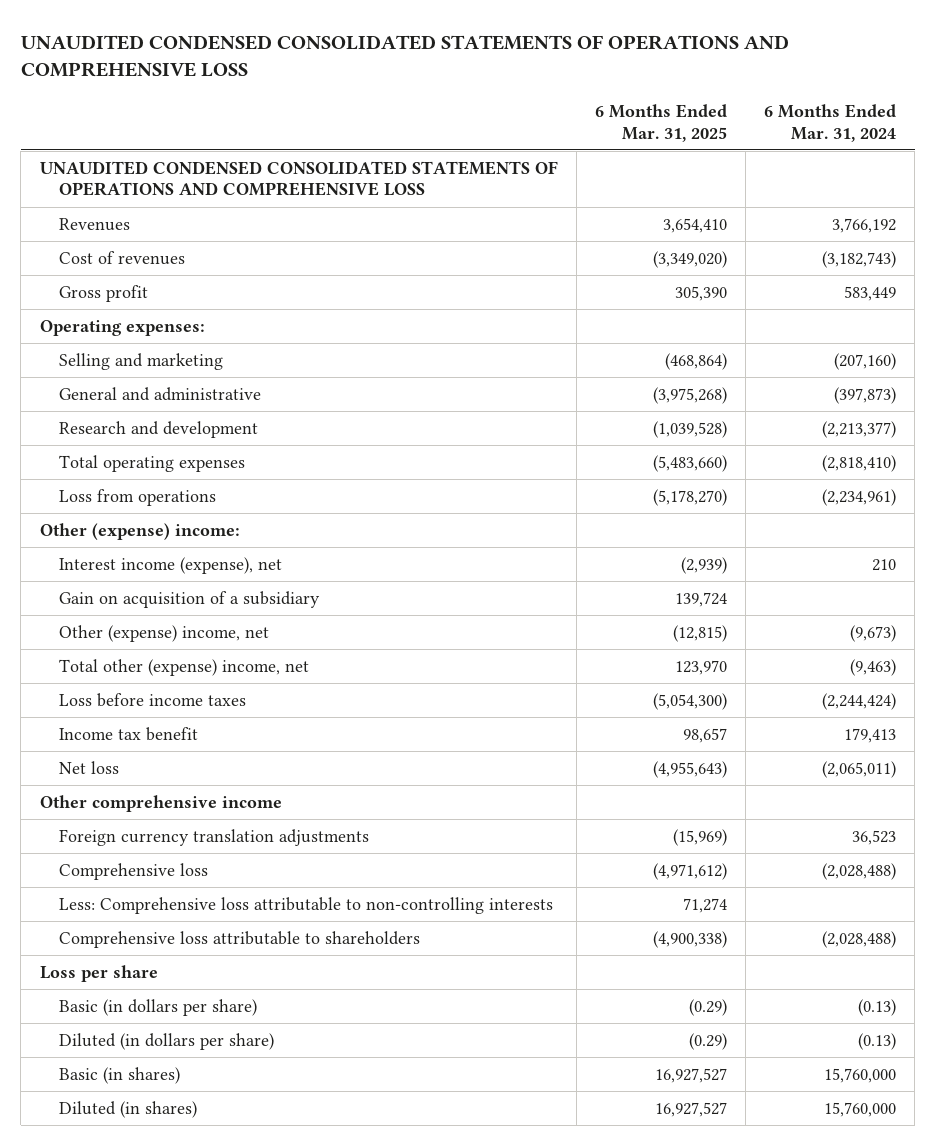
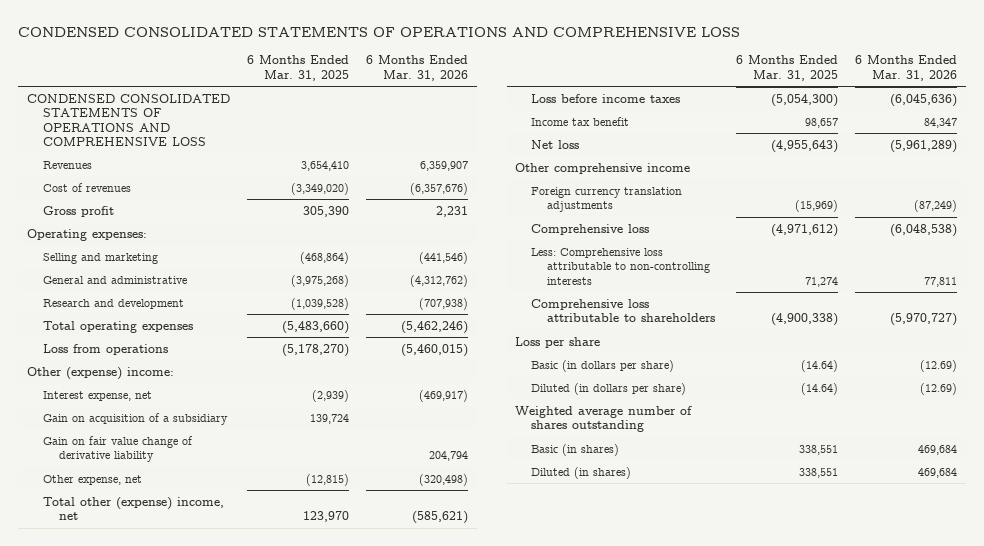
[20,34,789,78] UNAUDITED CONDENSED CONSOLIDATED STATEMENTS OF OPERATIONS AND COMPREHENSIVE LOSS -> [17,26,740,37] CONDENSED CONSOLIDATED STATEMENTS OF OPERATIONS AND COMPREHENSIVE LOSS
[764,104,897,142] 6 Months Ended Mar. 31, 2024 -> none
none -> [366,55,469,81] 6 Months Ended Mar. 31, 2026
[39,160,558,197] UNAUDITED CONDENSED CONSOLIDATED STATEMENTS OF OPERATIONS AND COMPREHENSIVE LOSS -> [26,93,230,146] CONDENSED CONSOLIDATED STATEMENTS OF OPERATIONS AND COMPREHENSIVE LOSS
[59,556,283,574] Interest income (expense), net -> [42,390,152,401] Interest expense, net
none -> [42,435,193,463] Gain on fair value change of derivative liability
[59,624,270,642] Other (expense) income, net -> [42,474,142,485] Other expense, net
[688,998,727,1016] (0.29) -> [800,359,838,372] (14.64)
[688,1032,727,1050] (0.29) -> [800,382,838,395] (14.64)
none -> [515,405,693,433] Weighted average number of shares outstanding
[654,1067,727,1083] 16,927,527 -> [798,444,838,455] 338,551
[654,1101,727,1117] 16,927,527 -> [798,467,838,478] 338,551

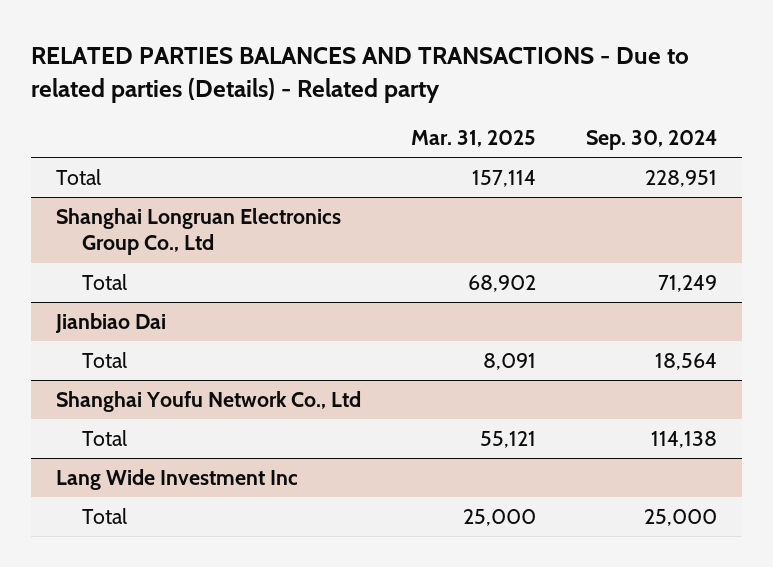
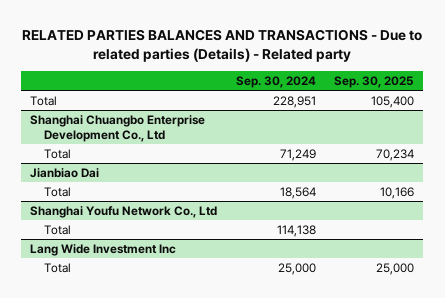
[410,130,536,148] Mar. 31, 2025 -> none
none -> [334,76,415,89] Sep. 30, 2025
[55,207,341,256] Shanghai Longruan Electronics Group Co., Ltd -> [30,114,206,143] Shanghai Chuangbo Enterprise Development Co., Ltd

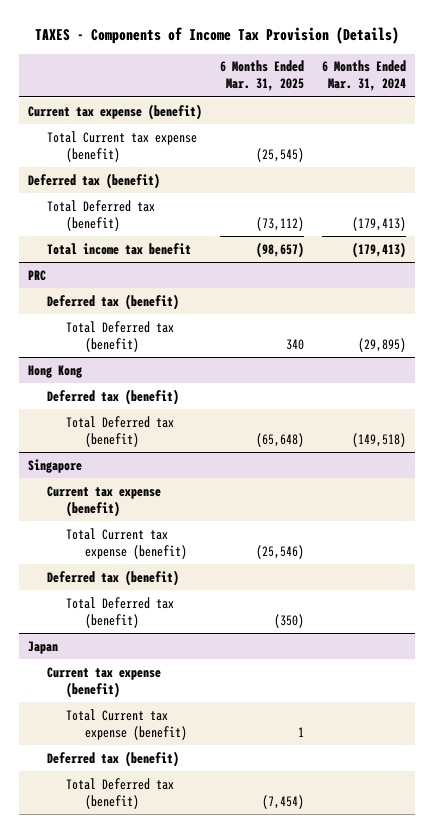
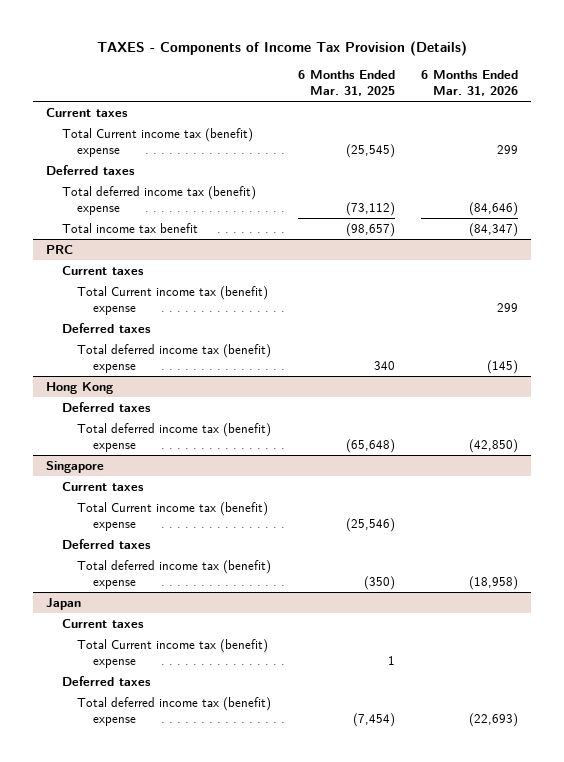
[321,60,406,92] 6 Months Ended Mar. 31, 2024 -> none
none -> [421,70,519,96] 6 Months Ended Mar. 31, 2026
[27,103,202,120] Current tax expense (benefit) -> [46,107,129,117] Current taxes
[46,130,197,162] Total Current tax expense (benefit) -> [61,127,253,157] Total Current income tax (benefit) expense
[27,172,160,189] Deferred tax (benefit) -> [46,164,136,175] Deferred taxes
[46,199,155,231] Total Deferred tax (benefit) -> [61,185,256,215] Total deferred income tax (benefit) expense
none -> [61,265,144,275] Current taxes
none -> [77,285,269,315] Total Current income tax (benefit) expense
[46,293,179,310] Deferred tax (benefit) -> [61,322,151,333] Deferred taxes
[65,320,174,352] Total Deferred tax (benefit) -> [77,343,272,373] Total deferred income tax (benefit) expense
[46,388,179,405] Deferred tax (benefit) -> [61,401,151,412] Deferred taxes
[65,415,174,447] Total Deferred tax (benefit) -> [77,422,272,452] Total deferred income tax (benefit) expense
[46,485,161,517] Current tax expense (benefit) -> [61,481,144,491] Current taxes
[65,527,188,559] Total Current tax expense (benefit) -> [77,501,269,531] Total Current income tax (benefit) expense
[46,569,179,586] Deferred tax (benefit) -> [61,538,151,549] Deferred taxes
[65,596,174,628] Total Deferred tax (benefit) -> [77,559,272,589] Total deferred income tax (benefit) expense
[46,666,161,698] Current tax expense (benefit) -> [61,618,144,628] Current taxes
[65,708,188,740] Total Current tax expense (benefit) -> [77,638,269,668] Total Current income tax (benefit) expense
[46,750,179,767] Deferred tax (benefit) -> [61,675,151,686] Deferred taxes
[65,777,174,809] Total Deferred tax (benefit) -> [77,696,272,726] Total deferred income tax (benefit) expense

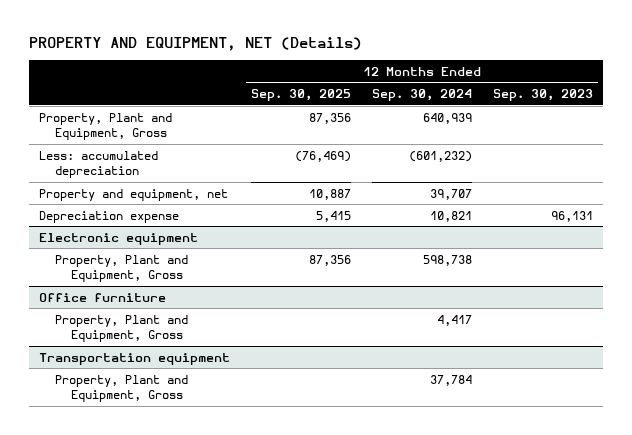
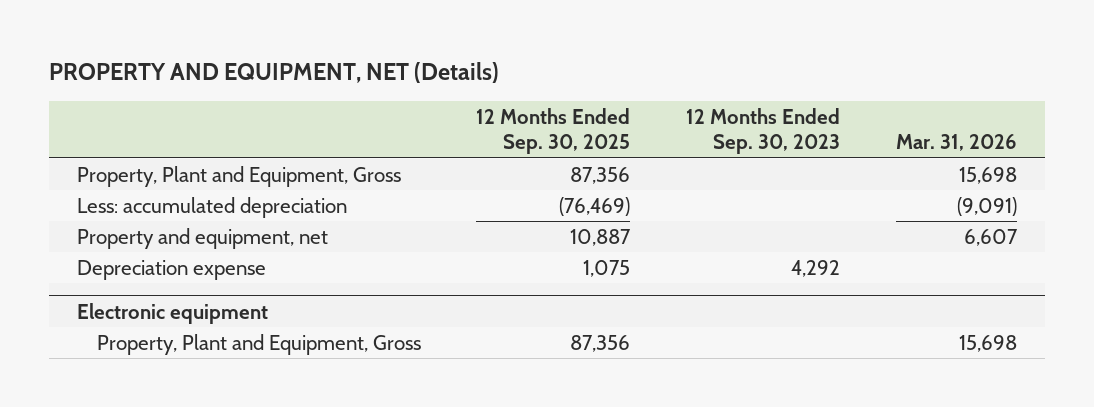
[371,89,472,102] Sep. 30, 2024 -> none
none -> [896,134,1018,152] Mar. 31, 2026
[316,210,352,222] 5,415 -> [583,259,631,277] 1,075
[550,210,593,222] 96,131 -> [791,259,841,277] 4,292
[39,292,167,302] Office furniture -> none
[54,314,188,342] Property, Plant and Equipment, Gross -> none
[39,352,231,365] Transportation equipment -> none
[54,374,188,402] Property, Plant and Equipment, Gross -> none

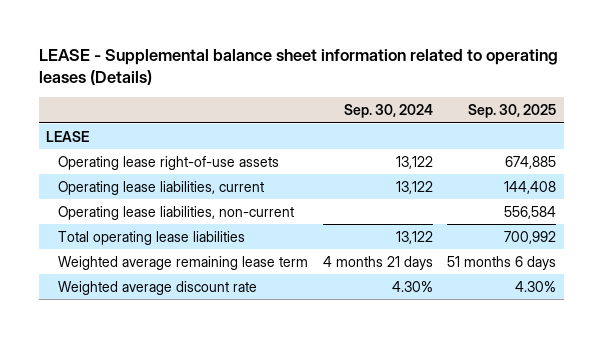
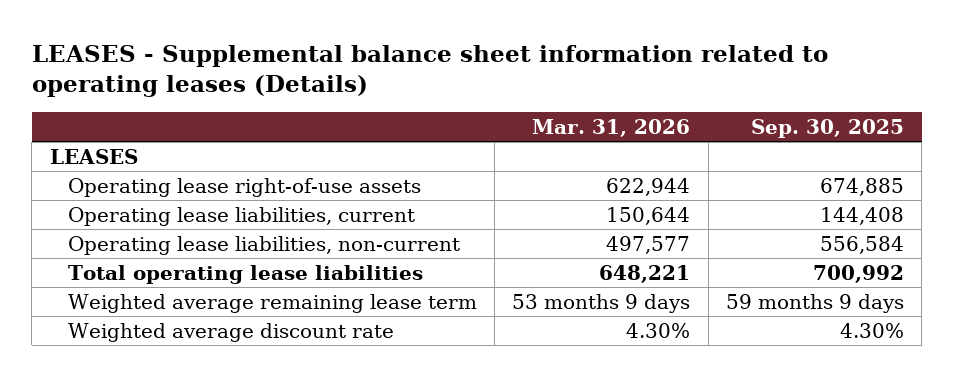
[38,48,558,85] LEASE - Supplemental balance sheet information related to operating leases (Details) -> [31,45,828,98] LEASES - Supplemental balance sheet information related to operating leases (Details)
[343,104,433,119] Sep. 30, 2024 -> none
none -> [532,118,691,137] Mar. 31, 2026
[46,130,90,142] LEASE -> [49,148,138,164] LEASES
[447,255,557,270] 51 months 6 days -> [725,293,904,313] 59 months 9 days

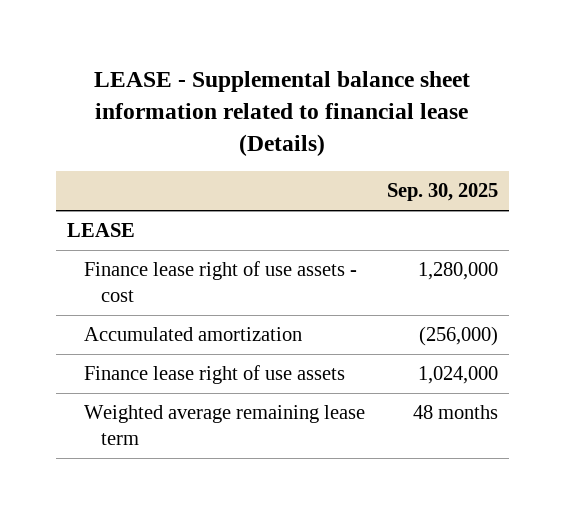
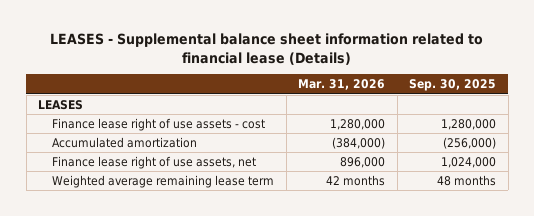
[94,71,471,156] LEASE - Supplemental balance sheet information related to financial lease (Details) -> [50,33,484,65] LEASES - Supplemental balance sheet information related to financial lease (Details)
none -> [298,79,386,91] Mar. 31, 2026
[66,223,135,238] LEASE -> [38,99,84,110] LEASES
[83,365,345,385] Finance lease right of use assets -> [52,155,257,169] Finance lease right of use assets, net

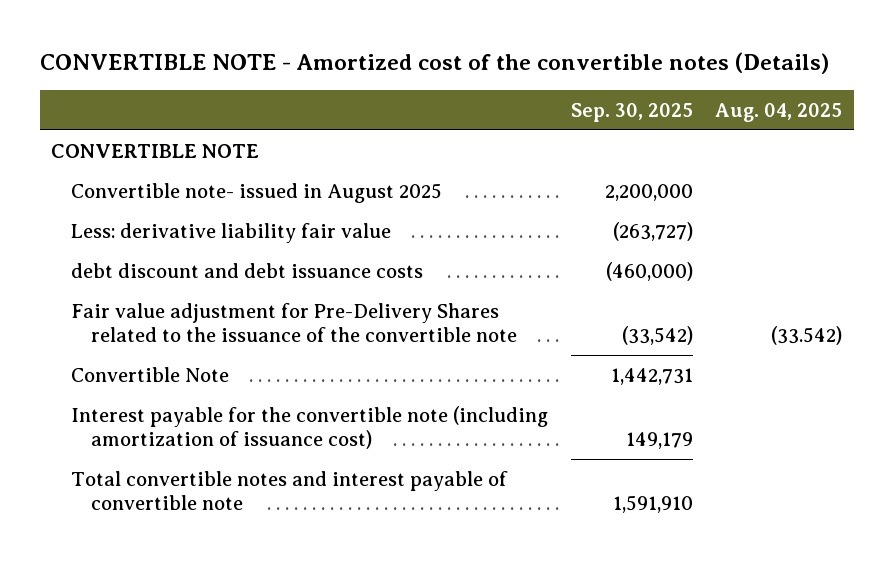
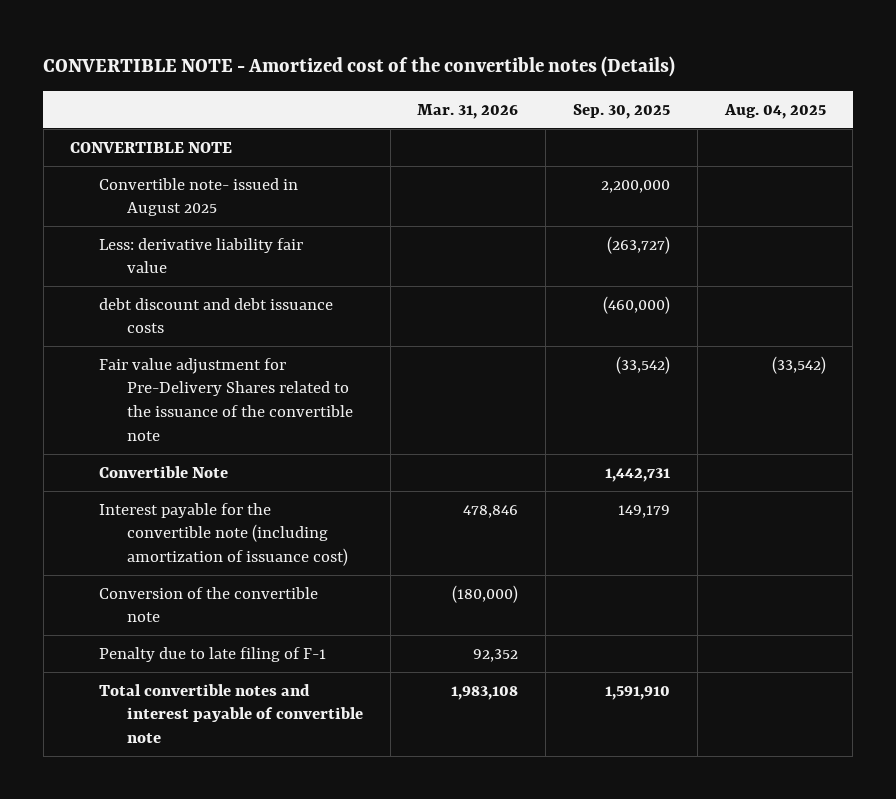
none -> [417,103,519,119] Mar. 31, 2026
[771,326,843,346] (33.542) -> [771,355,826,374] (33,542)
none -> [98,586,318,623] Conversion of the convertible note
none -> [98,646,326,662] Penalty due to late filing of F-1

